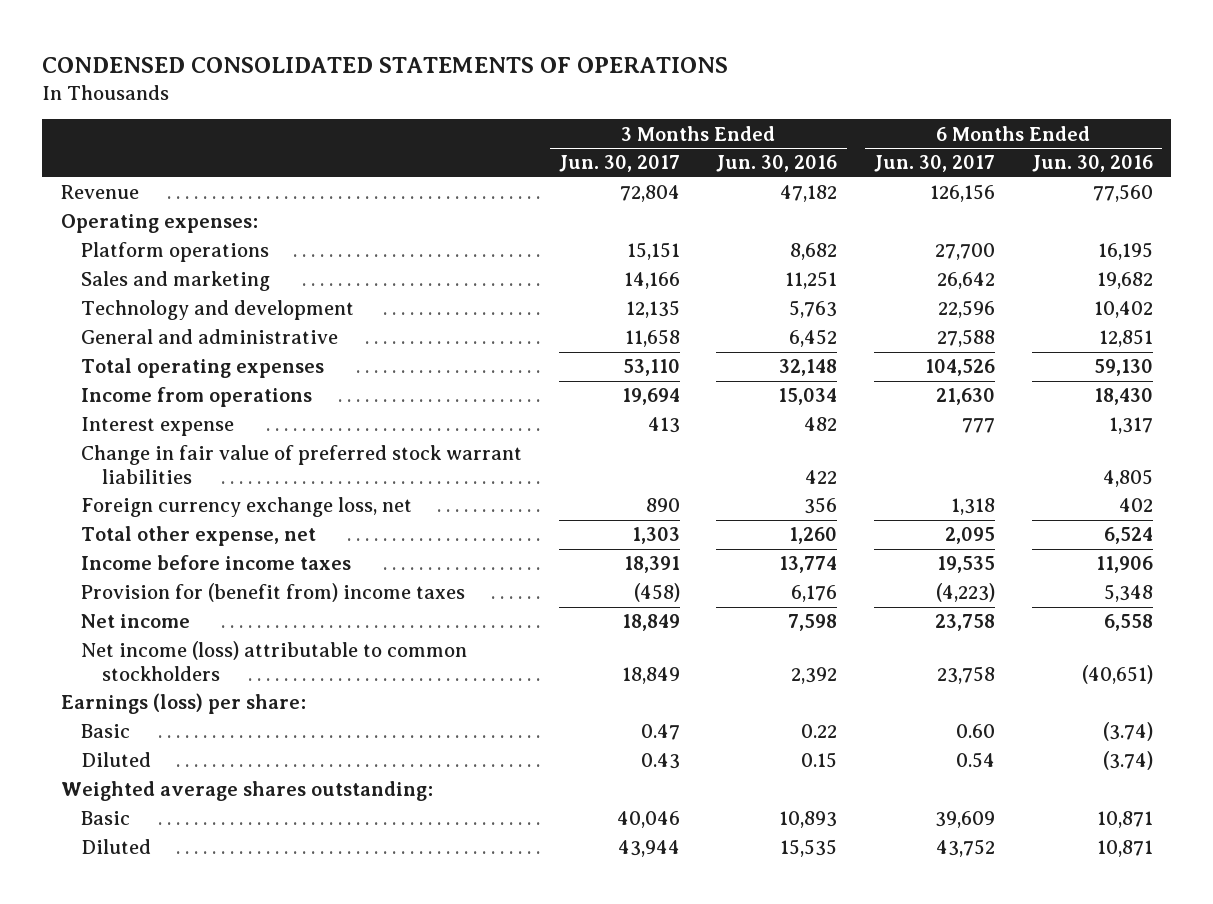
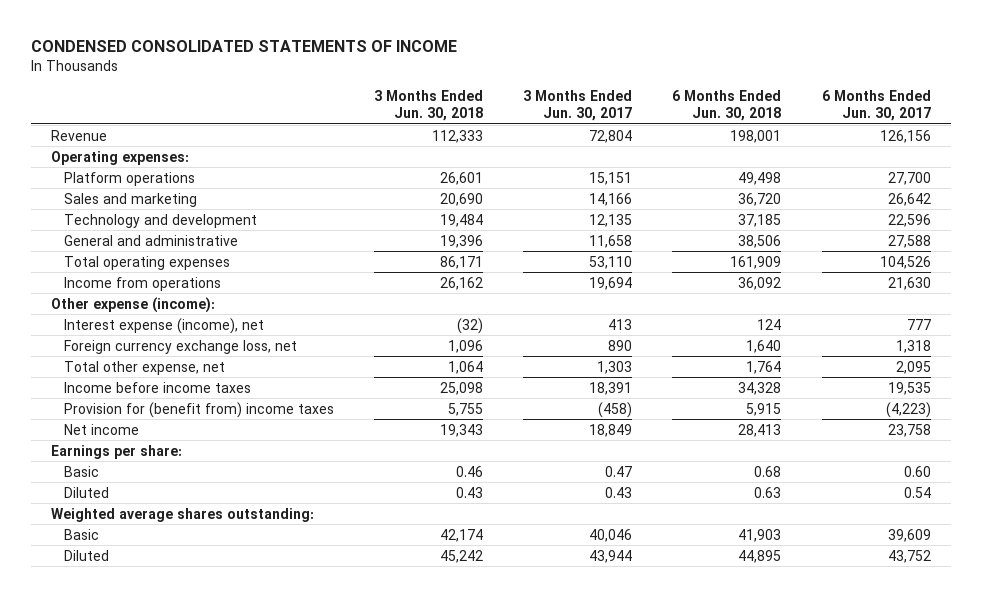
[42,56,729,73] CONDENSED CONSOLIDATED STATEMENTS OF OPERATIONS -> [30,40,457,53] CONDENSED CONSOLIDATED STATEMENTS OF INCOME
[716,155,838,173] Jun. 30, 2016 -> none
[1031,155,1153,173] Jun. 30, 2016 -> none
none -> [374,89,484,122] 3 Months Ended Jun. 30, 2018
none -> [672,89,782,122] 6 Months Ended Jun. 30, 2018
[81,445,523,484] Change in fair value of preferred stock warrant liabilities -> none
none -> [50,296,215,313] Other expense (income):
[81,417,235,437] Interest expense -> [63,317,264,334] Interest expense (income), net
[81,641,468,681] Net income (loss) attributable to common stockholders -> none
[60,693,306,715] Earnings (loss) per share: -> [50,444,182,459] Earnings per share:

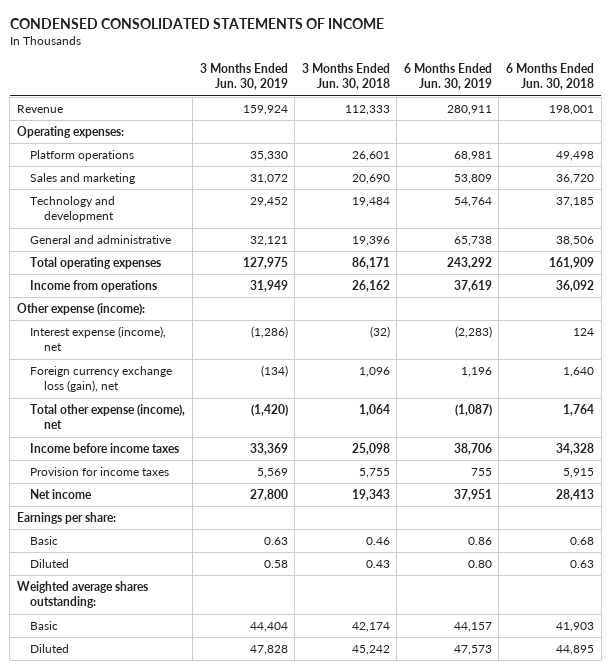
[523,89,633,122] 3 Months Ended Jun. 30, 2017 -> none
[821,89,931,122] 6 Months Ended Jun. 30, 2017 -> none
none -> [199,63,288,91] 3 Months Ended Jun. 30, 2019
none -> [403,63,492,91] 6 Months Ended Jun. 30, 2019
[63,339,297,354] Foreign currency exchange loss, net -> [30,366,173,393] Foreign currency exchange loss (gain), net
[63,360,225,375] Total other expense, net -> [30,404,186,430] Total other expense (income), net
[63,401,334,418] Provision for (benefit from) income taxes -> [30,467,170,477] Provision for income taxes

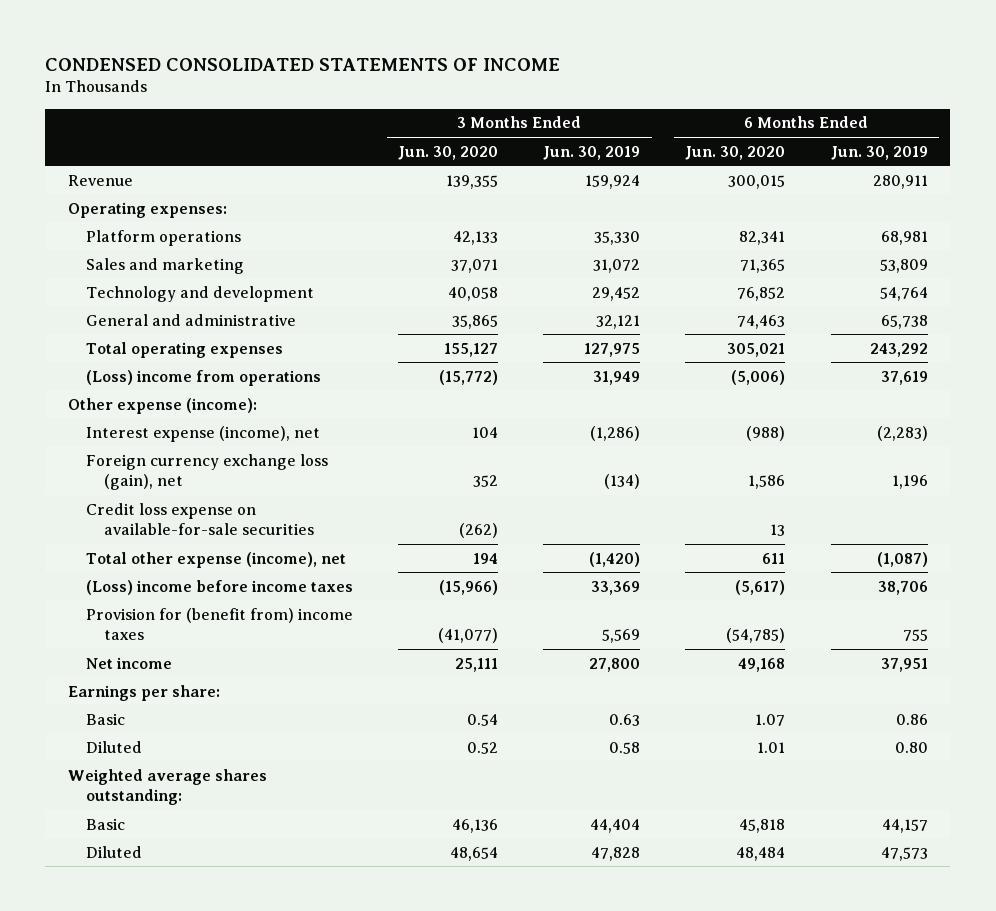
[301,63,390,91] 3 Months Ended Jun. 30, 2018 -> none
[506,63,595,91] 6 Months Ended Jun. 30, 2018 -> none
none -> [398,145,499,160] Jun. 30, 2020
none -> [685,145,786,160] Jun. 30, 2020
[30,280,158,293] Income from operations -> [86,369,322,386] (Loss) income from operations
none -> [86,502,315,536] Credit loss expense on available-for-sale securities
[30,443,180,454] Income before income taxes -> [86,579,354,595] (Loss) income before income taxes
[30,467,170,477] Provision for income taxes -> [86,607,354,641] Provision for (benefit from) income taxes

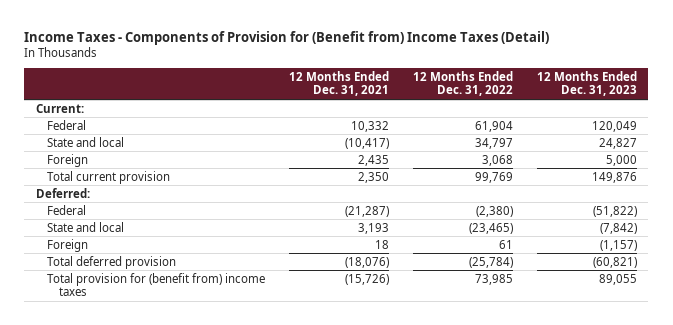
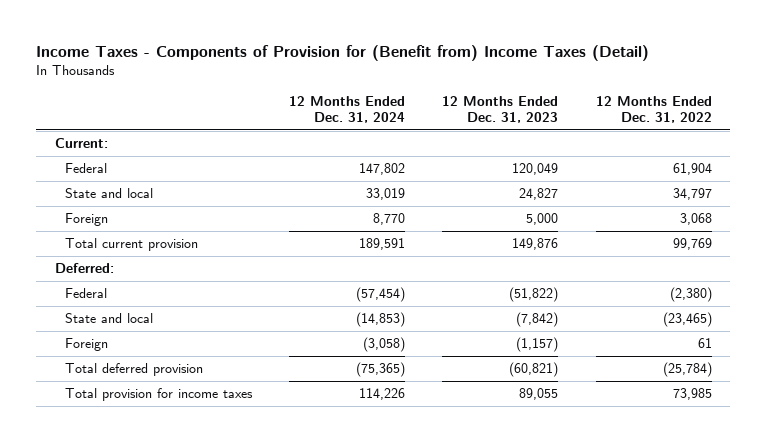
[289,71,390,97] 12 Months Ended Dec. 31, 2021 -> none
none -> [289,95,406,123] 12 Months Ended Dec. 31, 2024
[47,272,266,297] Total provision for (benefit from) income taxes -> [65,388,254,402] Total provision for income taxes

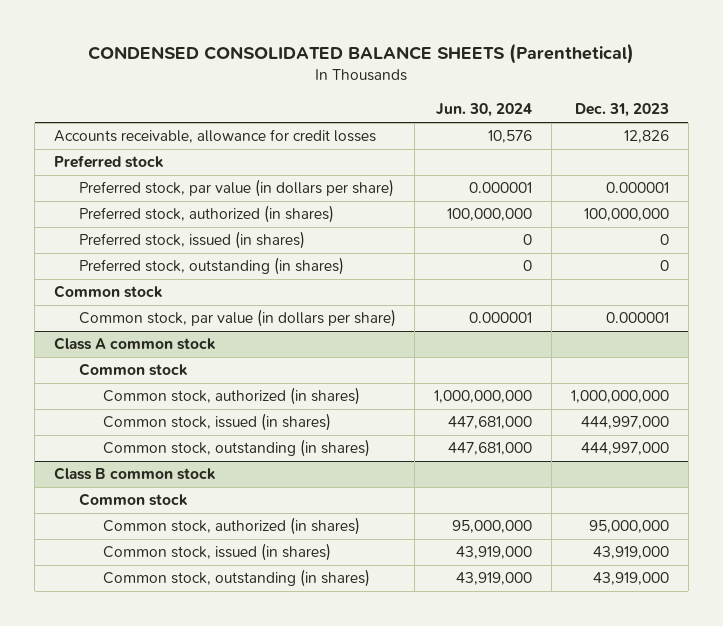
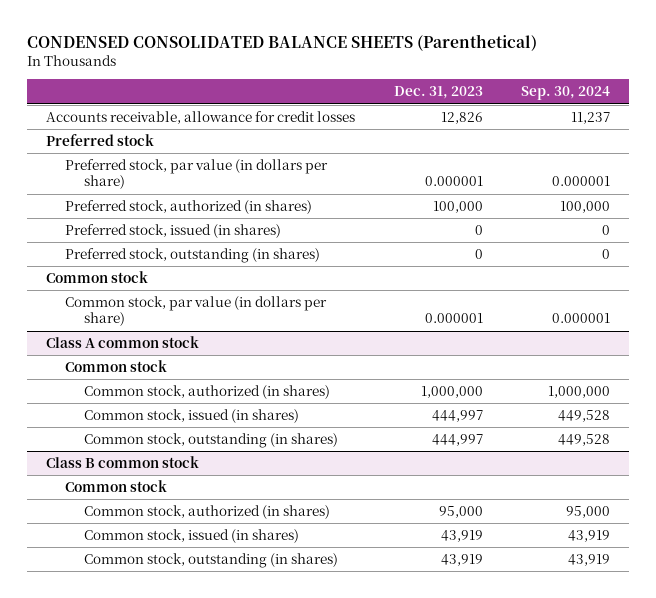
[436,103,533,118] Jun. 30, 2024 -> none
none -> [521,86,611,101] Sep. 30, 2024
[583,208,669,222] 100,000,000 -> [432,201,483,214] 100,000
[570,390,669,404] 1,000,000,000 -> [420,386,483,399] 1,000,000
[580,416,669,430] 444,997,000 -> [431,410,483,423] 444,997
[580,442,669,456] 444,997,000 -> [431,434,483,447] 444,997
[588,520,669,534] 95,000,000 -> [438,506,483,519] 95,000
[592,546,669,560] 43,919,000 -> [440,530,483,543] 43,919
[592,572,669,586] 43,919,000 -> [440,554,483,567] 43,919

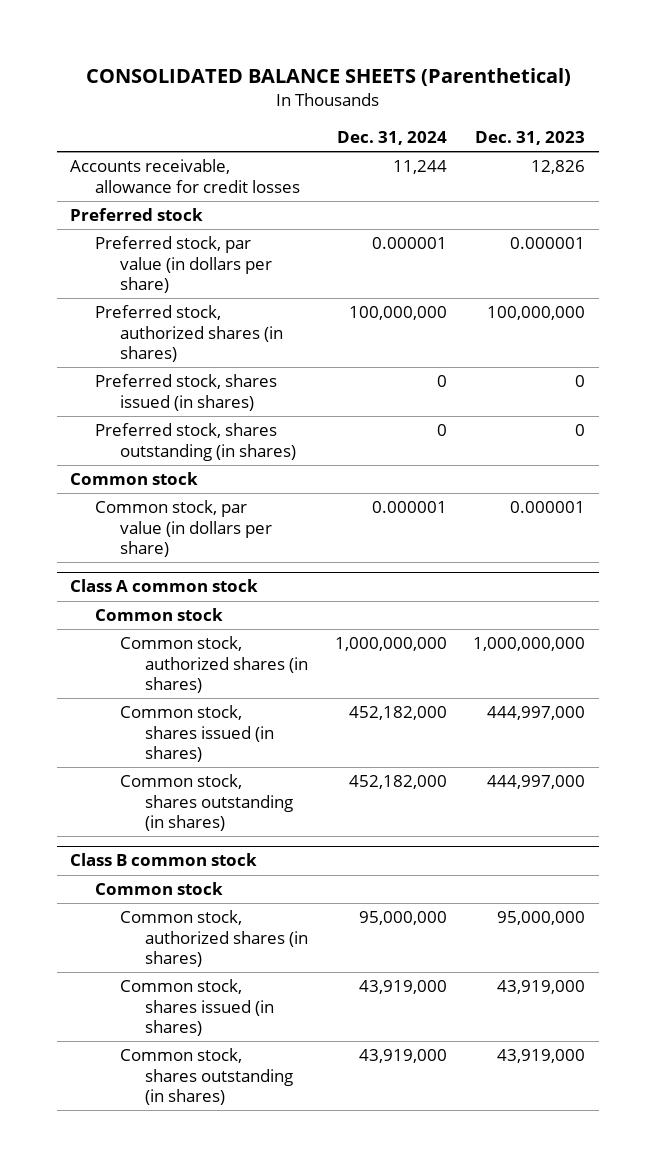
[26,33,537,51] CONDENSED CONSOLIDATED BALANCE SHEETS (Parenthetical) -> [85,68,571,87] CONSOLIDATED BALANCE SHEETS (Parenthetical)
[521,86,611,101] Sep. 30, 2024 -> none
none -> [336,130,447,145] Dec. 31, 2024
[64,200,312,215] Preferred stock, authorized (in shares) -> [95,305,283,362] Preferred stock, authorized shares (in shares)
[432,201,483,214] 100,000 -> [487,306,586,321] 100,000,000
[64,224,281,239] Preferred stock, issued (in shares) -> [95,374,278,411] Preferred stock, shares issued (in shares)
[64,248,320,264] Preferred stock, outstanding (in shares) -> [95,423,296,461] Preferred stock, shares outstanding (in shares)
[83,385,330,400] Common stock, authorized (in shares) -> [119,636,308,693] Common stock, authorized shares (in shares)
[420,386,483,399] 1,000,000 -> [473,637,586,652] 1,000,000,000
[83,409,299,424] Common stock, issued (in shares) -> [119,705,274,762] Common stock, shares issued (in shares)
[431,410,483,423] 444,997 -> [487,706,586,721] 444,997,000
[83,433,338,449] Common stock, outstanding (in shares) -> [119,774,293,831] Common stock, shares outstanding (in shares)
[431,434,483,447] 444,997 -> [487,775,586,790] 444,997,000
[83,505,330,520] Common stock, authorized (in shares) -> [119,910,308,967] Common stock, authorized shares (in shares)
[438,506,483,519] 95,000 -> [497,911,586,926] 95,000,000
[83,529,299,544] Common stock, issued (in shares) -> [119,979,274,1036] Common stock, shares issued (in shares)
[440,530,483,543] 43,919 -> [497,980,586,995] 43,919,000
[83,553,338,569] Common stock, outstanding (in shares) -> [119,1048,293,1105] Common stock, shares outstanding (in shares)
[440,554,483,567] 43,919 -> [497,1049,586,1064] 43,919,000

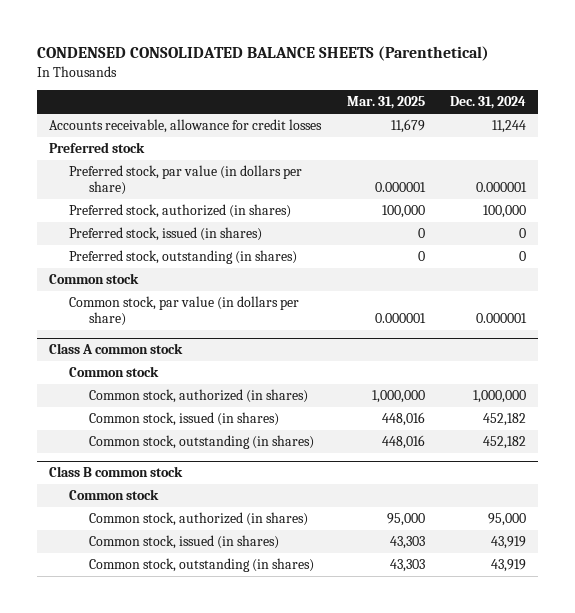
[85,68,571,87] CONSOLIDATED BALANCE SHEETS (Parenthetical) -> [36,46,489,62] CONDENSED CONSOLIDATED BALANCE SHEETS (Parenthetical)
[475,130,586,145] Dec. 31, 2023 -> none
none -> [346,96,425,110] Mar. 31, 2025
[95,305,283,362] Preferred stock, authorized shares (in shares) -> [69,203,292,218] Preferred stock, authorized (in shares)
[348,306,447,321] 100,000,000 -> [482,204,526,218] 100,000
[95,374,278,411] Preferred stock, shares issued (in shares) -> [69,226,263,241] Preferred stock, issued (in shares)
[95,423,296,461] Preferred stock, shares outstanding (in shares) -> [69,249,298,264] Preferred stock, outstanding (in shares)
[119,636,308,693] Common stock, authorized shares (in shares) -> [89,388,309,403] Common stock, authorized (in shares)
[334,637,447,652] 1,000,000,000 -> [472,389,526,403] 1,000,000
[119,705,274,762] Common stock, shares issued (in shares) -> [89,411,280,426] Common stock, issued (in shares)
[348,706,447,721] 452,182,000 -> [482,412,526,426] 452,182
[119,774,293,831] Common stock, shares outstanding (in shares) -> [89,434,315,449] Common stock, outstanding (in shares)
[348,775,447,790] 452,182,000 -> [482,435,526,449] 452,182
[119,910,308,967] Common stock, authorized shares (in shares) -> [89,511,309,526] Common stock, authorized (in shares)
[358,911,447,926] 95,000,000 -> [487,512,526,526] 95,000
[119,979,274,1036] Common stock, shares issued (in shares) -> [89,534,280,549] Common stock, issued (in shares)
[358,980,447,995] 43,919,000 -> [490,535,526,549] 43,919
[119,1048,293,1105] Common stock, shares outstanding (in shares) -> [89,557,315,572] Common stock, outstanding (in shares)
[358,1049,447,1064] 43,919,000 -> [490,558,526,572] 43,919

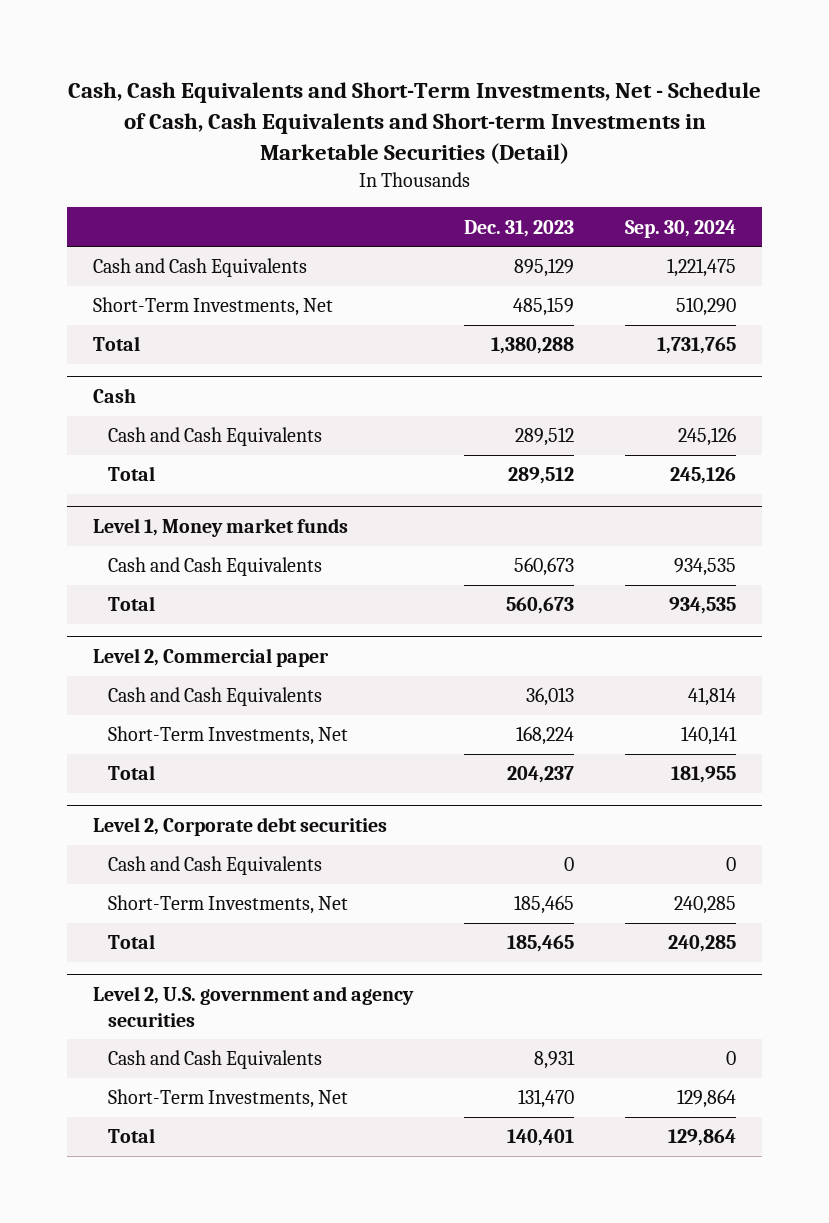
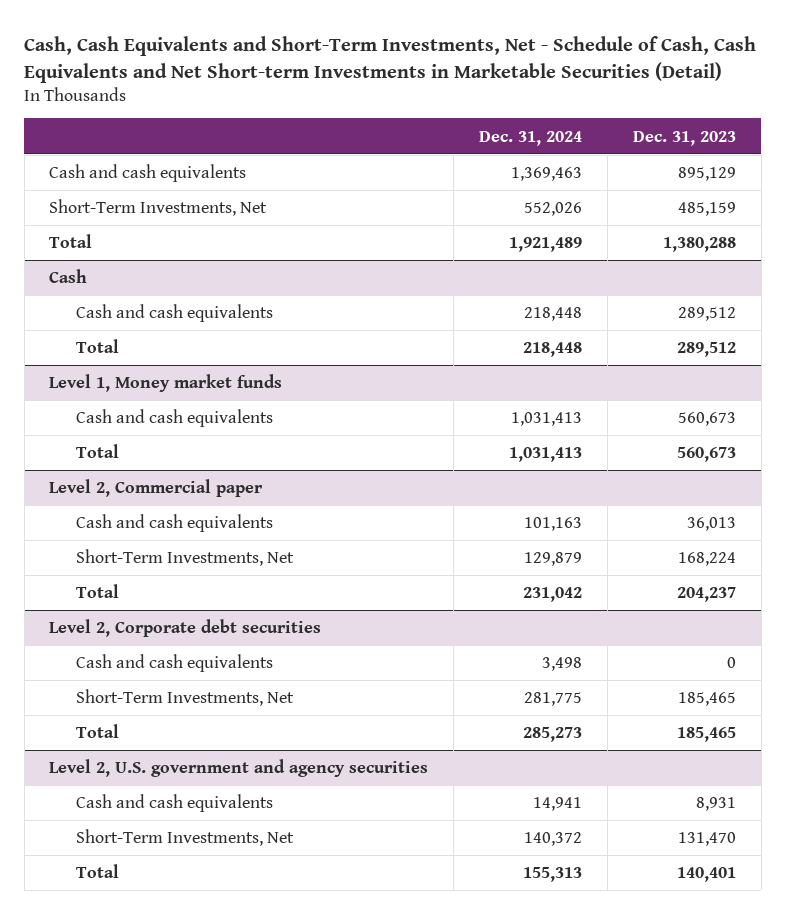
[67,82,761,165] Cash, Cash Equivalents and Short-Term Investments, Net - Schedule of Cash, Cash Equivalents and Short-term Investments in Marketable Securities (Detail) -> [24,35,757,83] Cash, Cash Equivalents and Short-Term Investments, Net - Schedule of Cash, Cash Equivalents and Net Short-term Investments in Marketable Securities (Detail)
[625,219,737,238] Sep. 30, 2024 -> none
none -> [479,130,583,146] Dec. 31, 2024
[92,258,307,278] Cash and Cash Equivalents -> [49,164,247,183] Cash and cash equivalents
[108,427,323,447] Cash and Cash Equivalents -> [76,304,274,323] Cash and cash equivalents
[108,557,323,577] Cash and Cash Equivalents -> [76,409,274,428] Cash and cash equivalents
[108,687,323,707] Cash and Cash Equivalents -> [76,514,274,533] Cash and cash equivalents
[108,856,323,876] Cash and Cash Equivalents -> [76,654,274,673] Cash and cash equivalents
[108,1050,323,1070] Cash and Cash Equivalents -> [76,794,274,813] Cash and cash equivalents

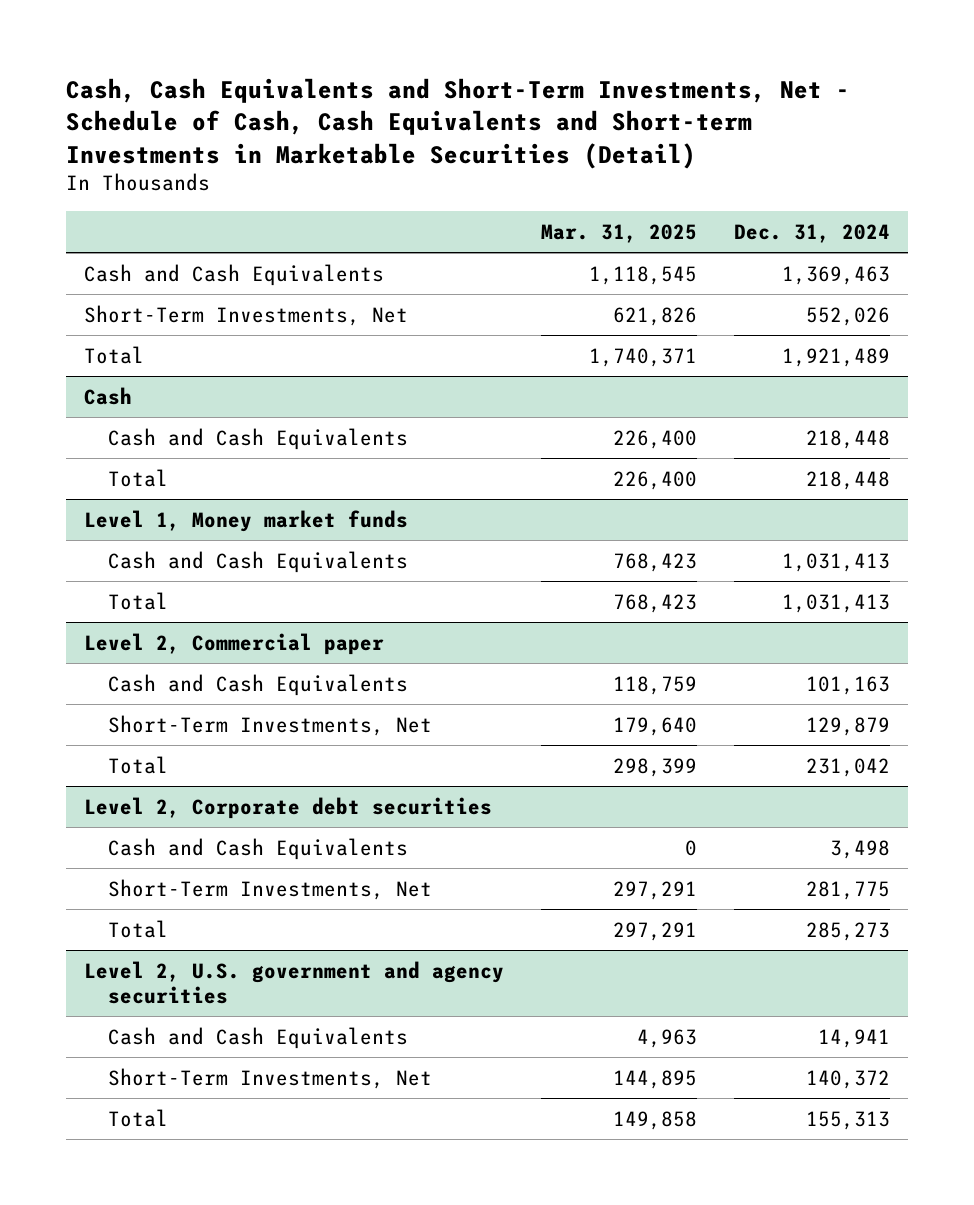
[24,35,757,83] Cash, Cash Equivalents and Short-Term Investments, Net - Schedule of Cash, Cash Equivalents and Net Short-term Investments in Marketable Securities (Detail) -> [65,78,850,169] Cash, Cash Equivalents and Short-Term Investments, Net - Schedule of Cash, Cash Equivalents and Short-term Investments in Marketable Securities (Detail)
[632,130,736,146] Dec. 31, 2023 -> none
none -> [541,224,698,244] Mar. 31, 2025
[49,164,247,183] Cash and cash equivalents -> [84,263,385,286] Cash and Cash Equivalents
[76,304,274,323] Cash and cash equivalents -> [108,427,409,450] Cash and Cash Equivalents
[76,409,274,428] Cash and cash equivalents -> [108,550,409,573] Cash and Cash Equivalents
[76,514,274,533] Cash and cash equivalents -> [108,673,409,696] Cash and Cash Equivalents
[76,654,274,673] Cash and cash equivalents -> [108,837,409,860] Cash and Cash Equivalents
[76,794,274,813] Cash and cash equivalents -> [108,1026,409,1049] Cash and Cash Equivalents

